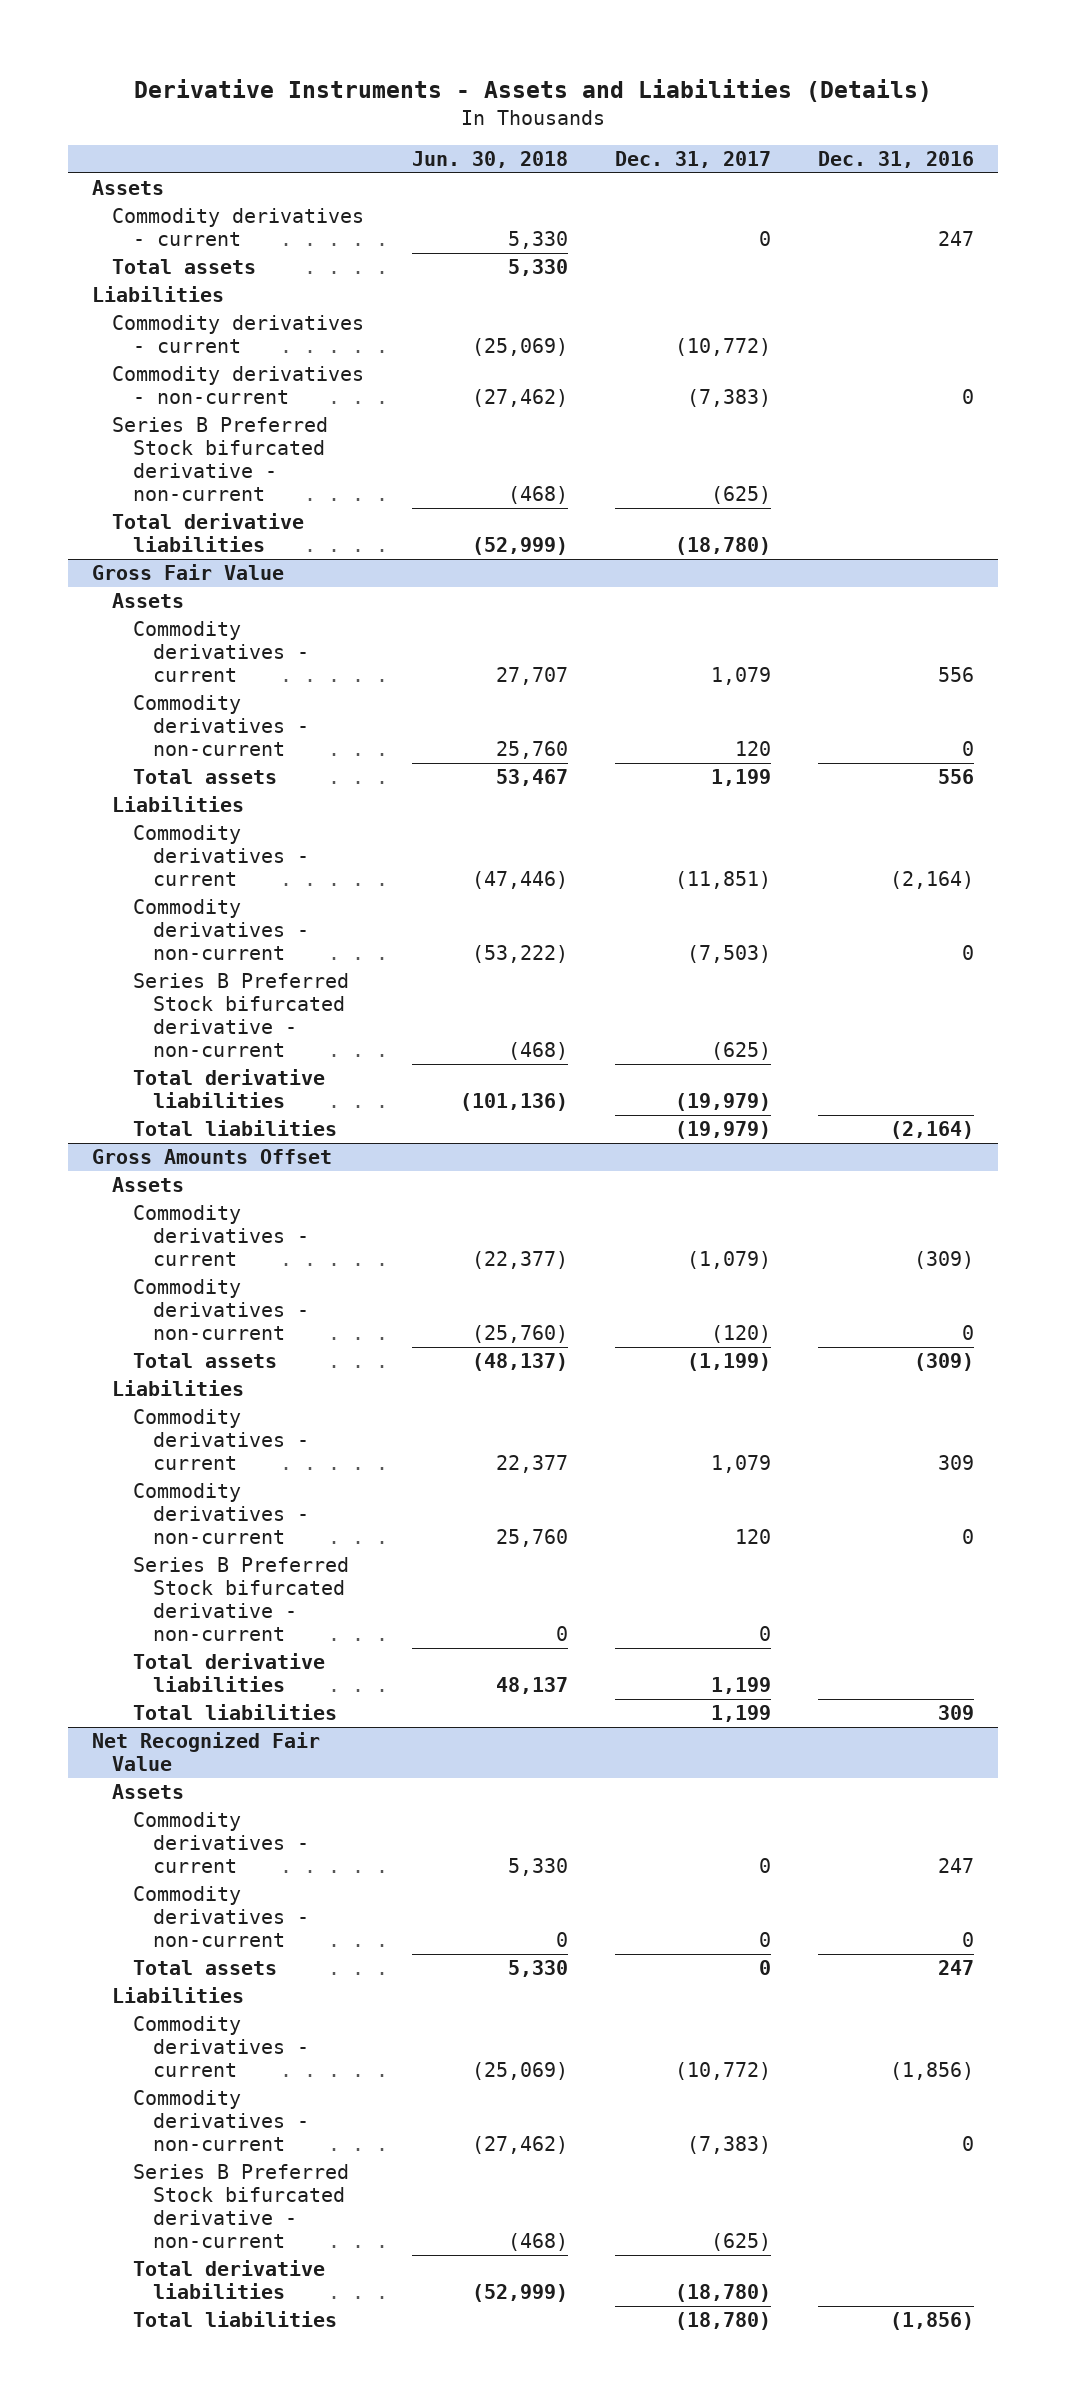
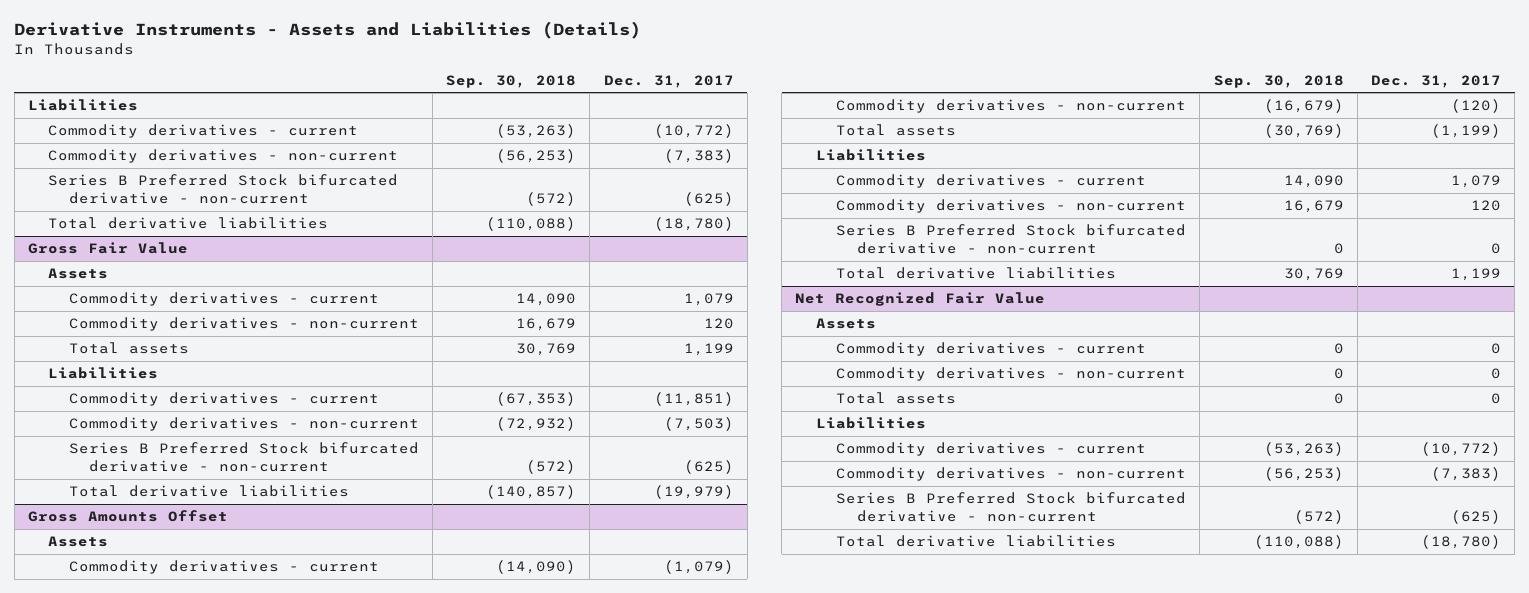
[411,150,568,168] Jun. 30, 2018 -> none
[818,150,975,168] Dec. 31, 2016 -> none
none -> [446,74,577,88] Sep. 30, 2018
[91,180,164,196] Assets -> none
[112,208,365,247] Commodity derivatives - current -> none
[112,259,257,275] Total assets -> none
[132,1120,337,1137] Total liabilities -> none
[132,1704,337,1721] Total liabilities -> none
[132,2311,337,2328] Total liabilities -> none

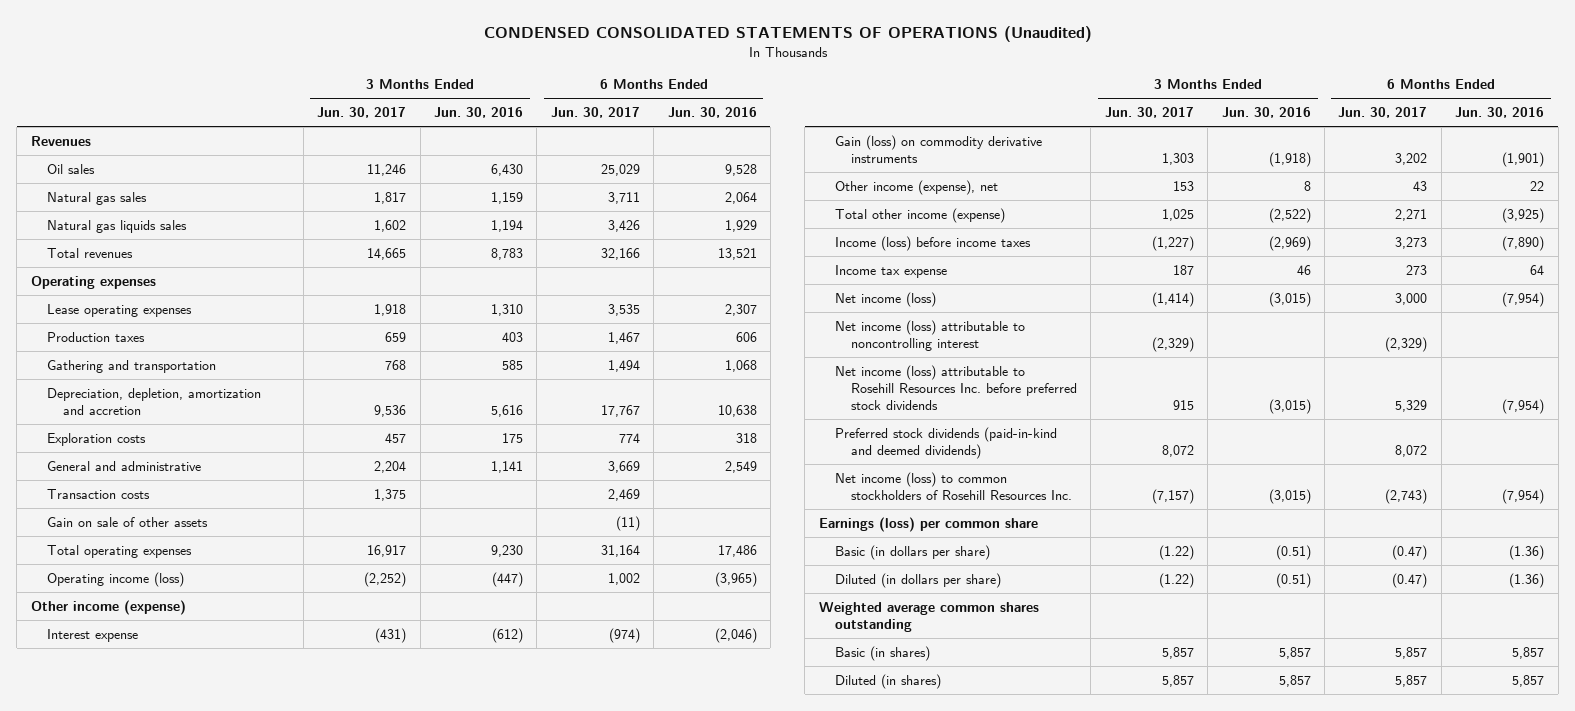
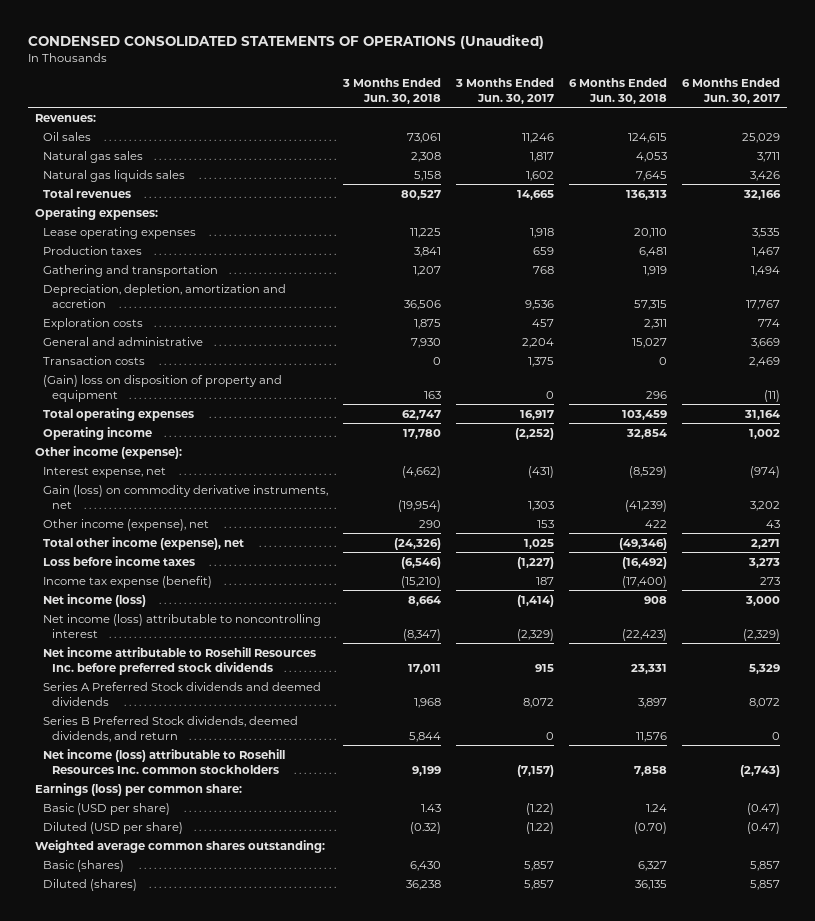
[433,106,523,118] Jun. 30, 2016 -> none
[667,106,757,118] Jun. 30, 2016 -> none
none -> [342,77,442,104] 3 Months Ended Jun. 30, 2018
none -> [568,77,667,104] 6 Months Ended Jun. 30, 2018
[30,135,91,146] Revenues -> [35,113,97,122] Revenues:
[30,275,156,289] Operating expenses -> [35,206,159,220] Operating expenses:
[47,516,209,527] Gain on sale of other assets -> none
none -> [43,374,283,402] (Gain) loss on disposition of property and equipment
[47,571,185,587] Operating income (loss) -> [43,426,153,440] Operating income
[30,599,186,615] Other income (expense) -> [35,445,183,459] Other income (expense):
[47,628,139,642] Interest expense -> [43,466,167,478] Interest expense, net
[834,134,1042,163] Gain (loss) on commodity derivative instruments -> [43,484,329,509] Gain (loss) on commodity derivative instruments, net
[834,207,1005,223] Total other income (expense) -> [43,536,245,550] Total other income (expense), net
[834,235,1031,251] Income (loss) before income taxes -> [43,555,196,566] Loss before income taxes
[834,264,947,278] Income tax expense -> [43,575,213,588] Income tax expense (benefit)
[834,364,1077,411] Net income (loss) attributable to Rosehill Resources Inc. before preferred stock dividends -> [43,646,317,675] Net income attributable to Rosehill Resources Inc. before preferred stock dividends
[834,426,1057,459] Preferred stock dividends (paid-in-kind and deemed dividends) -> [43,681,322,706] Series A Preferred Stock dividends and deemed dividends
none -> [43,715,299,742] Series B Preferred Stock dividends, deemed dividends, and return
[834,471,1072,500] Net income (loss) to common stockholders of Rosehill Resources Inc. -> [43,748,286,774] Net income (loss) attributable to Rosehill Resources Inc. common stockholders
[818,516,1038,532] Earnings (loss) per common share -> [35,782,243,796] Earnings (loss) per common share:
[834,544,990,560] Basic (in dollars per share) -> [43,802,171,815] Basic (USD per share)
[834,572,1001,588] Diluted (in dollars per share) -> [43,821,184,834] Diluted (USD per share)
[818,601,1039,632] Weighted average common shares outstanding -> [35,839,326,853] Weighted average common shares outstanding:
[834,645,930,661] Basic (in shares) -> [43,859,125,872] Basic (shares)
[834,673,941,689] Diluted (in shares) -> [43,878,138,891] Diluted (shares)

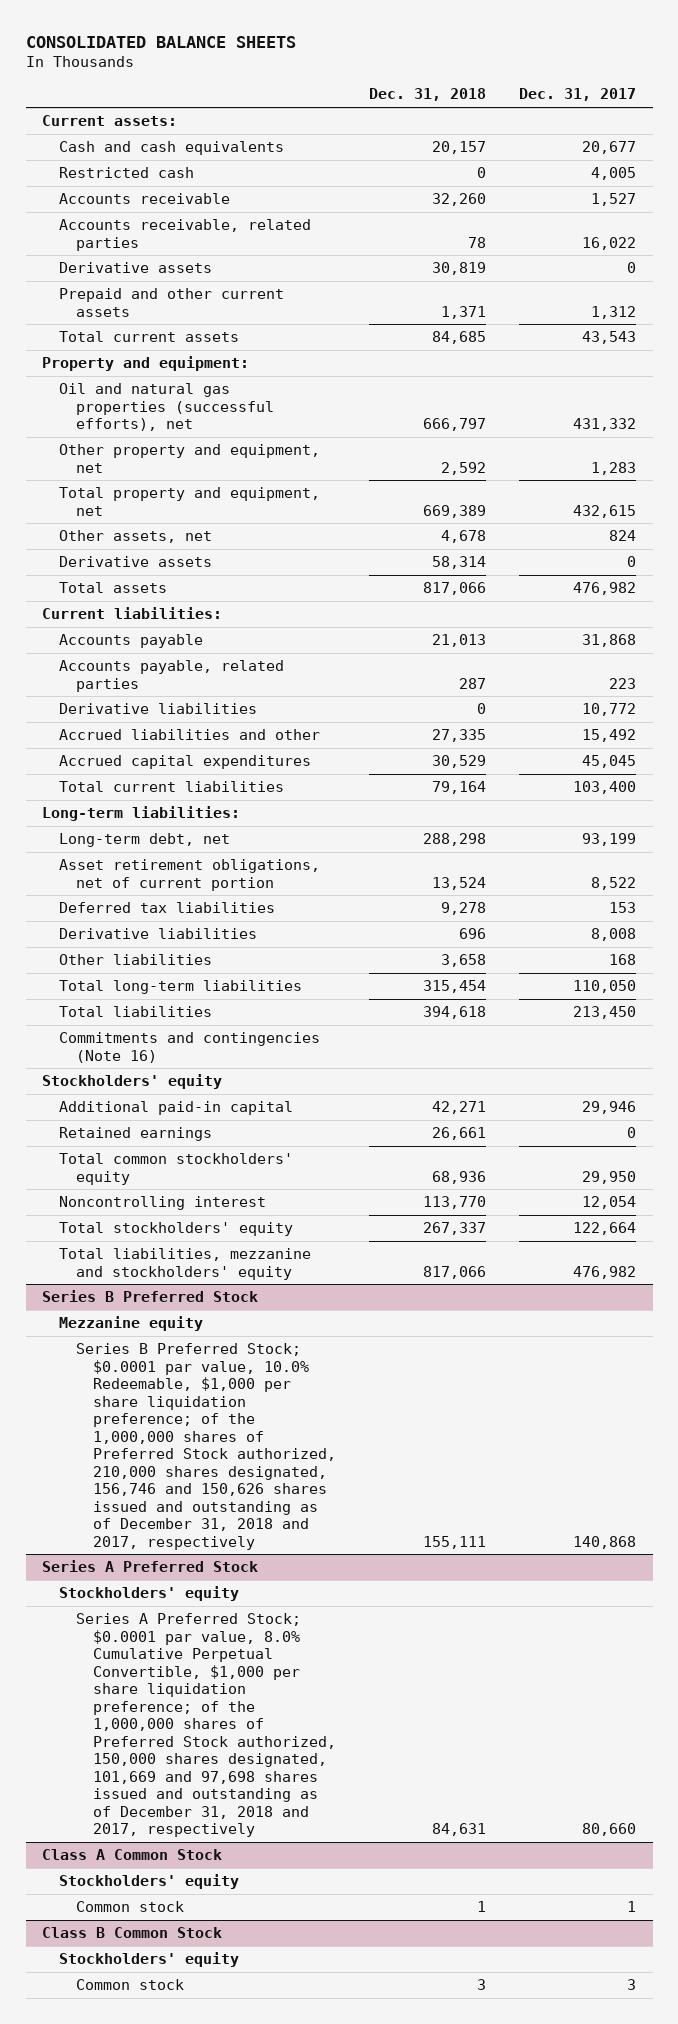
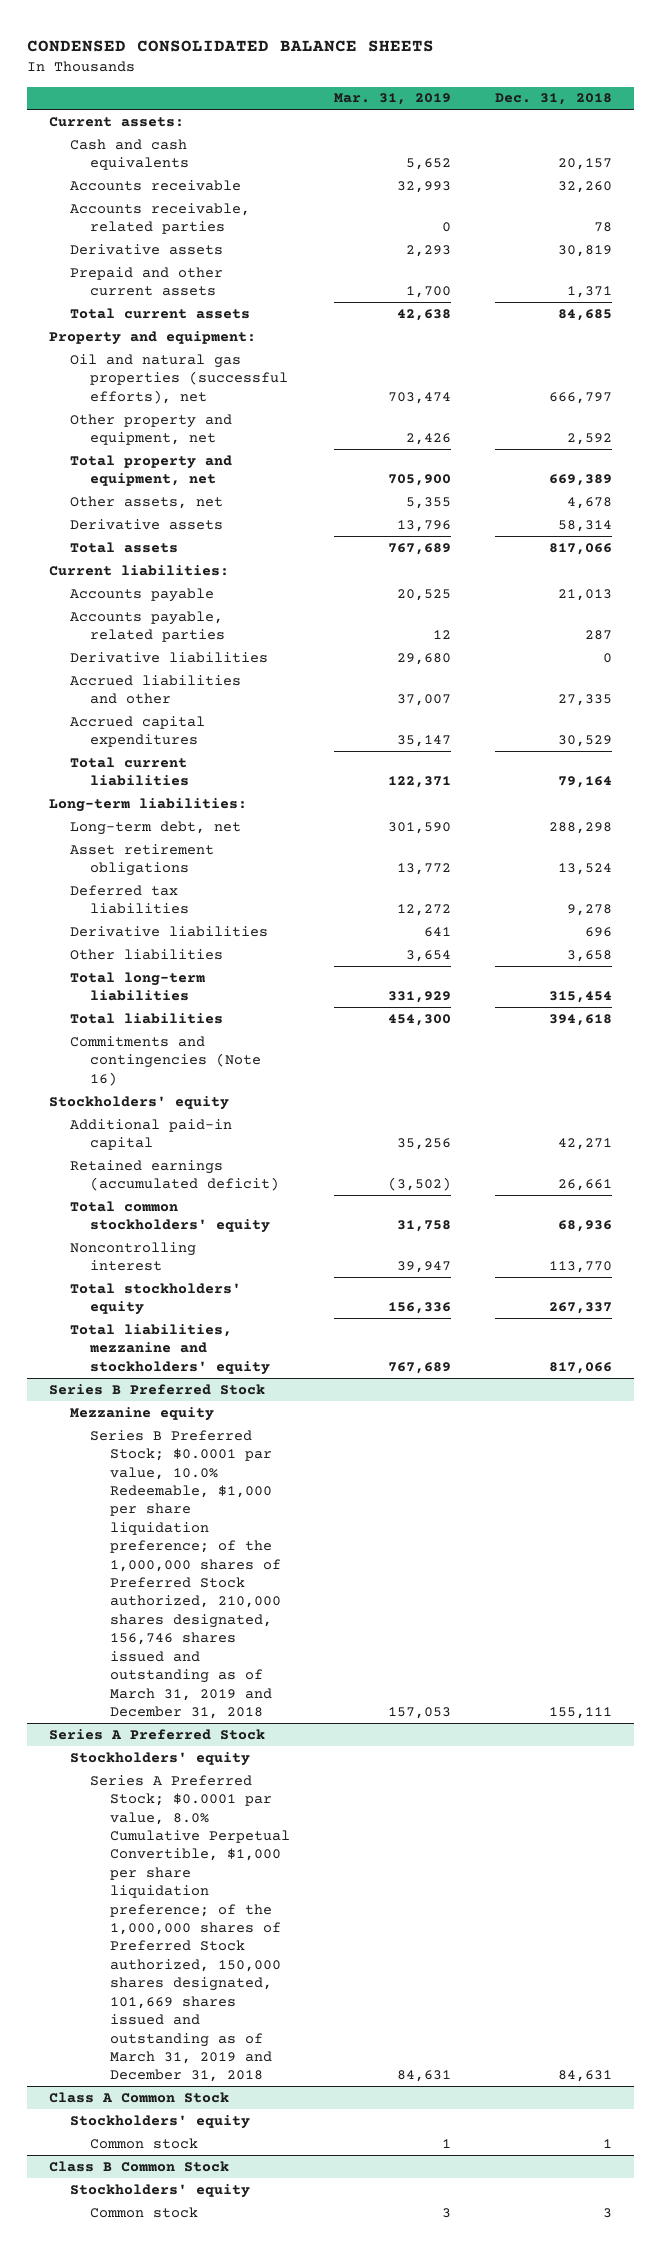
[25,35,296,48] CONSOLIDATED BALANCE SHEETS -> [27,39,435,52] CONDENSED CONSOLIDATED BALANCE SHEETS
[519,88,637,102] Dec. 31, 2017 -> none
none -> [334,93,452,106] Mar. 31, 2019
[58,167,194,179] Restricted cash -> none
[58,859,320,891] Asset retirement obligations, net of current portion -> [69,843,214,877] Asset retirement obligations
[58,1127,212,1142] Retained earnings -> [69,1159,280,1192] Retained earnings (accumulated deficit)
[75,1343,336,1550] Series B Preferred Stock; $0.0001 par value, 10.0% Redeemable, $1,000 per share liquidation preference; of the 1,000,000 shares of Preferred Stock authorized, 210,000 shares designated, 156,746 and 150,626 shares issued and outstanding as of December 31, 2018 and 2017, respectively -> [90,1429,282,1719] Series B Preferred Stock; $0.0001 par value, 10.0% Redeemable, $1,000 per share liquidation preference; of the 1,000,000 shares of Preferred Stock authorized, 210,000 shares designated, 156,746 shares issued and outstanding as of March 31, 2019 and December 31, 2018
[75,1613,336,1838] Series A Preferred Stock; $0.0001 par value, 8.0% Cumulative Perpetual Convertible, $1,000 per share liquidation preference; of the 1,000,000 shares of Preferred Stock authorized, 150,000 shares designated, 101,669 and 97,698 shares issued and outstanding as of December 31, 2018 and 2017, respectively -> [90,1774,291,2083] Series A Preferred Stock; $0.0001 par value, 8.0% Cumulative Perpetual Convertible, $1,000 per share liquidation preference; of the 1,000,000 shares of Preferred Stock authorized, 150,000 shares designated, 101,669 shares issued and outstanding as of March 31, 2019 and December 31, 2018

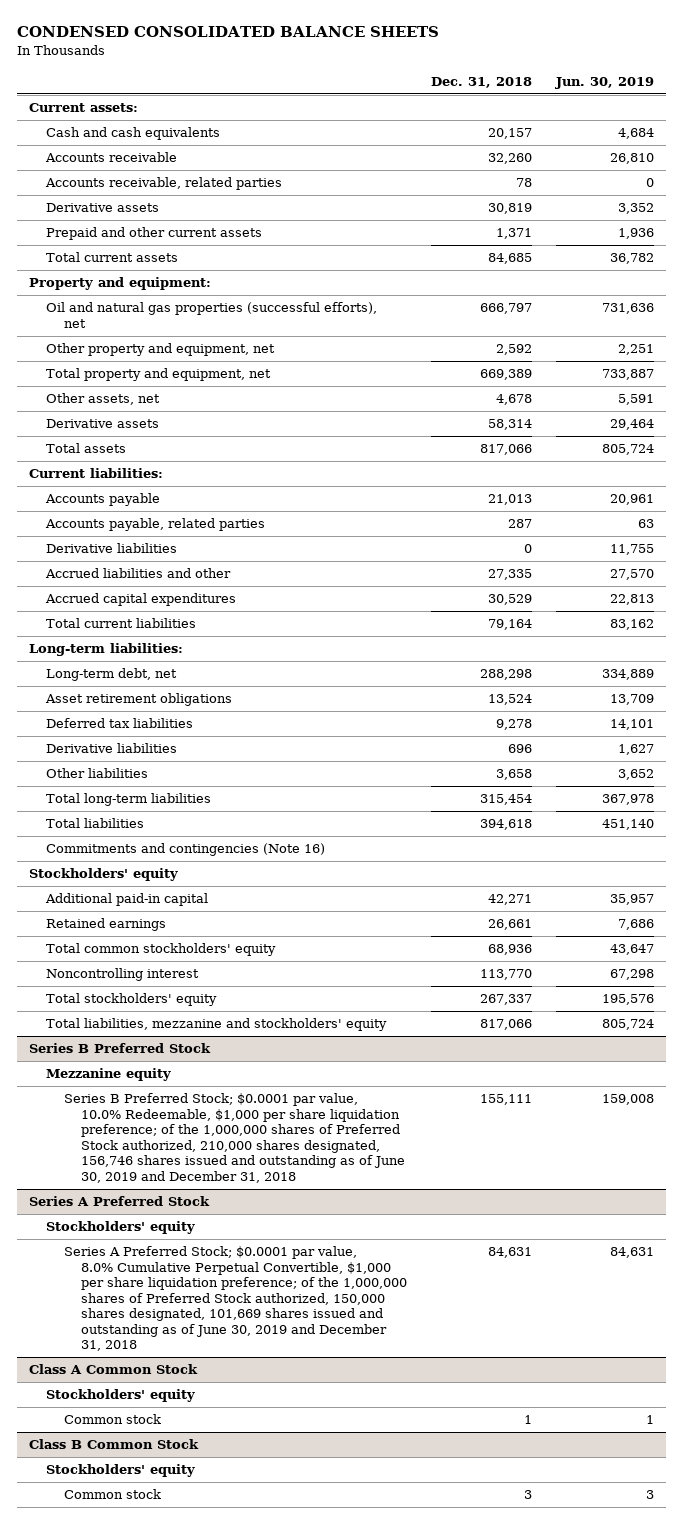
[334,93,452,106] Mar. 31, 2019 -> none
none -> [555,76,655,89] Jun. 30, 2019
[69,1159,280,1192] Retained earnings (accumulated deficit) -> [46,918,167,932] Retained earnings
[90,1429,282,1719] Series B Preferred Stock; $0.0001 par value, 10.0% Redeemable, $1,000 per share liquidation preference; of the 1,000,000 shares of Preferred Stock authorized, 210,000 shares designated, 156,746 shares issued and outstanding as of March 31, 2019 and December 31, 2018 -> [63,1093,406,1183] Series B Preferred Stock; $0.0001 par value, 10.0% Redeemable, $1,000 per share liquidation preference; of the 1,000,000 shares of Preferred Stock authorized, 210,000 shares designated, 156,746 shares issued and outstanding as of June 30, 2019 and December 31, 2018
[90,1774,291,2083] Series A Preferred Stock; $0.0001 par value, 8.0% Cumulative Perpetual Convertible, $1,000 per share liquidation preference; of the 1,000,000 shares of Preferred Stock authorized, 150,000 shares designated, 101,669 shares issued and outstanding as of March 31, 2019 and December 31, 2018 -> [63,1246,408,1352] Series A Preferred Stock; $0.0001 par value, 8.0% Cumulative Perpetual Convertible, $1,000 per share liquidation preference; of the 1,000,000 shares of Preferred Stock authorized, 150,000 shares designated, 101,669 shares issued and outstanding as of June 30, 2019 and December 31, 2018

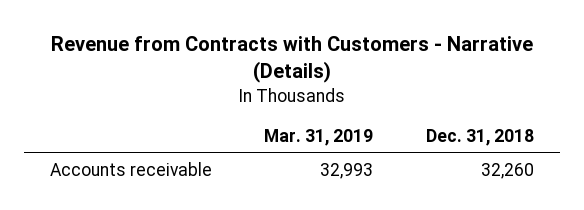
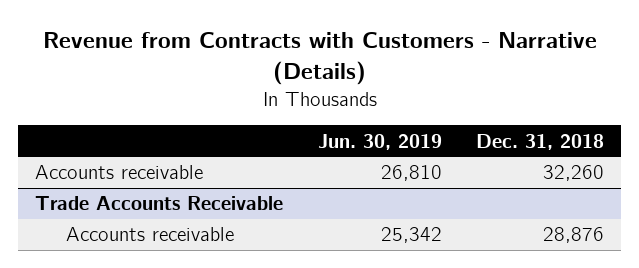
[264,128,374,146] Mar. 31, 2019 -> none
none -> [317,133,442,150] Jun. 30, 2019
none -> [35,196,284,211] Trade Accounts Receivable
none -> [66,227,235,242] Accounts receivable

